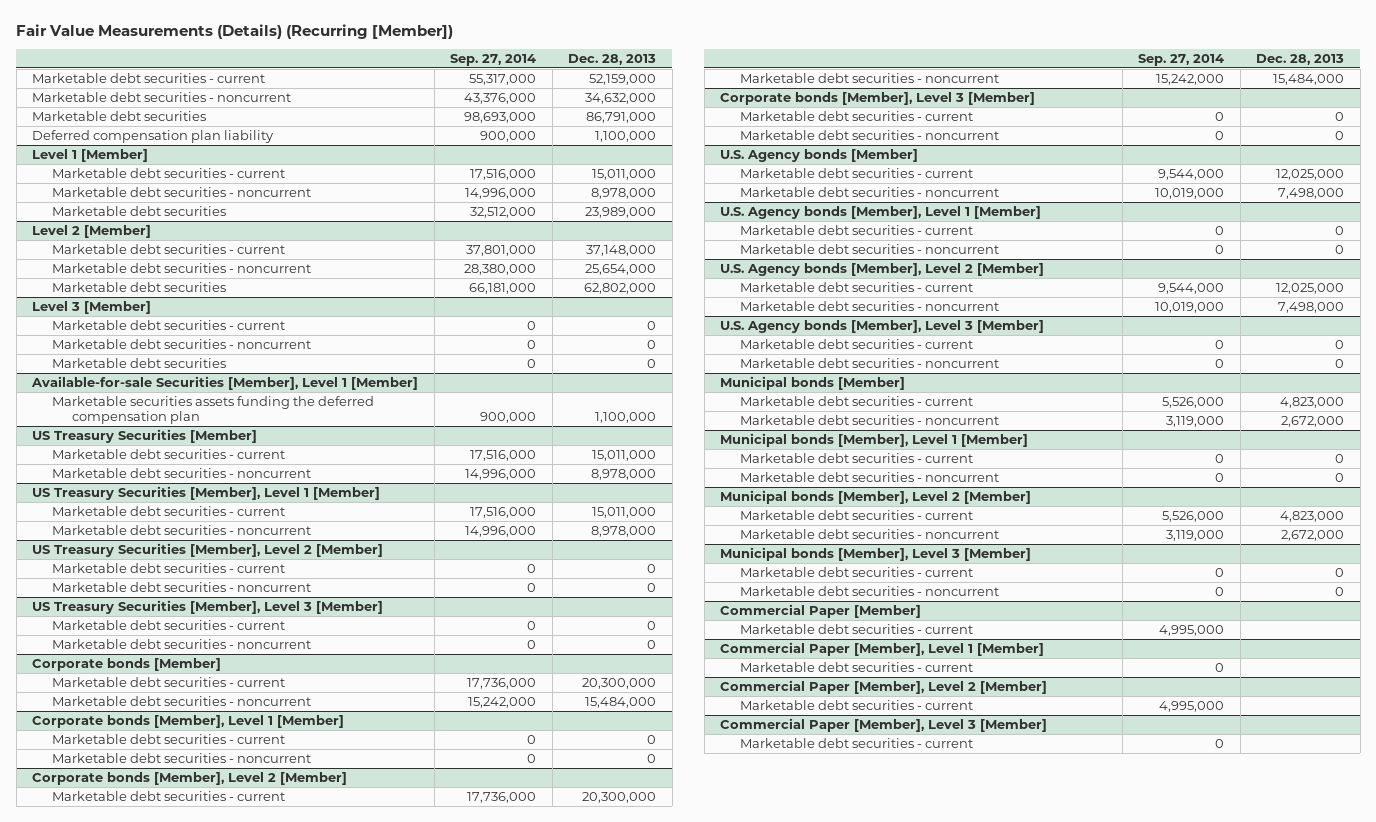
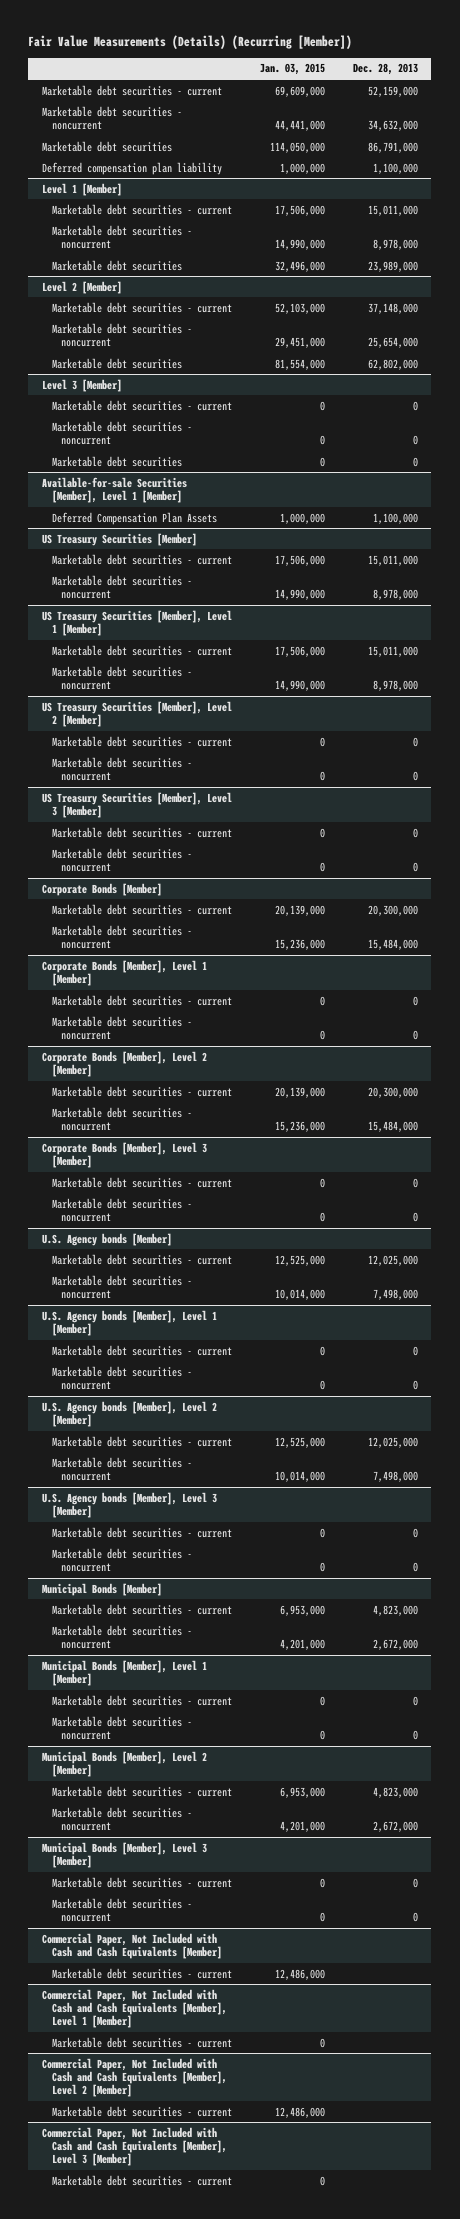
[450,53,537,66] Sep. 27, 2014 -> none
none -> [259,63,325,76] Jan. 03, 2015
[51,395,374,425] Marketable securities assets funding the deferred compensation plan -> [51,511,217,525] Deferred Compensation Plan Assets
[32,657,222,671] Corporate bonds [Member] -> [42,882,163,896] Corporate Bonds [Member]
[32,714,345,728] Corporate bonds [Member], Level 1 [Member] -> [42,959,208,987] Corporate Bonds [Member], Level 1 [Member]
[32,771,348,785] Corporate bonds [Member], Level 2 [Member] -> [42,1050,208,1078] Corporate Bonds [Member], Level 2 [Member]
[720,91,1036,105] Corporate bonds [Member], Level 3 [Member] -> [42,1141,208,1169] Corporate Bonds [Member], Level 3 [Member]
[720,375,906,390] Municipal bonds [Member] -> [42,1582,163,1596] Municipal Bonds [Member]
[720,432,1029,447] Municipal bonds [Member], Level 1 [Member] -> [42,1659,208,1687] Municipal Bonds [Member], Level 1 [Member]
[720,489,1032,504] Municipal bonds [Member], Level 2 [Member] -> [42,1750,208,1778] Municipal Bonds [Member], Level 2 [Member]
[720,546,1032,561] Municipal bonds [Member], Level 3 [Member] -> [42,1841,208,1869] Municipal Bonds [Member], Level 3 [Member]
[720,603,922,618] Commercial Paper [Member] -> none
none -> [42,1932,222,1960] Commercial Paper, Not Included with Cash and Cash Equivalents [Member]
[720,641,1045,656] Commercial Paper [Member], Level 1 [Member] -> none
none -> [42,1988,227,2029] Commercial Paper, Not Included with Cash and Cash Equivalents [Member], Level 1 [Member]
[720,679,1048,694] Commercial Paper [Member], Level 2 [Member] -> none
none -> [42,2057,227,2098] Commercial Paper, Not Included with Cash and Cash Equivalents [Member], Level 2 [Member]
[720,717,1048,732] Commercial Paper [Member], Level 3 [Member] -> none
none -> [42,2126,227,2167] Commercial Paper, Not Included with Cash and Cash Equivalents [Member], Level 3 [Member]

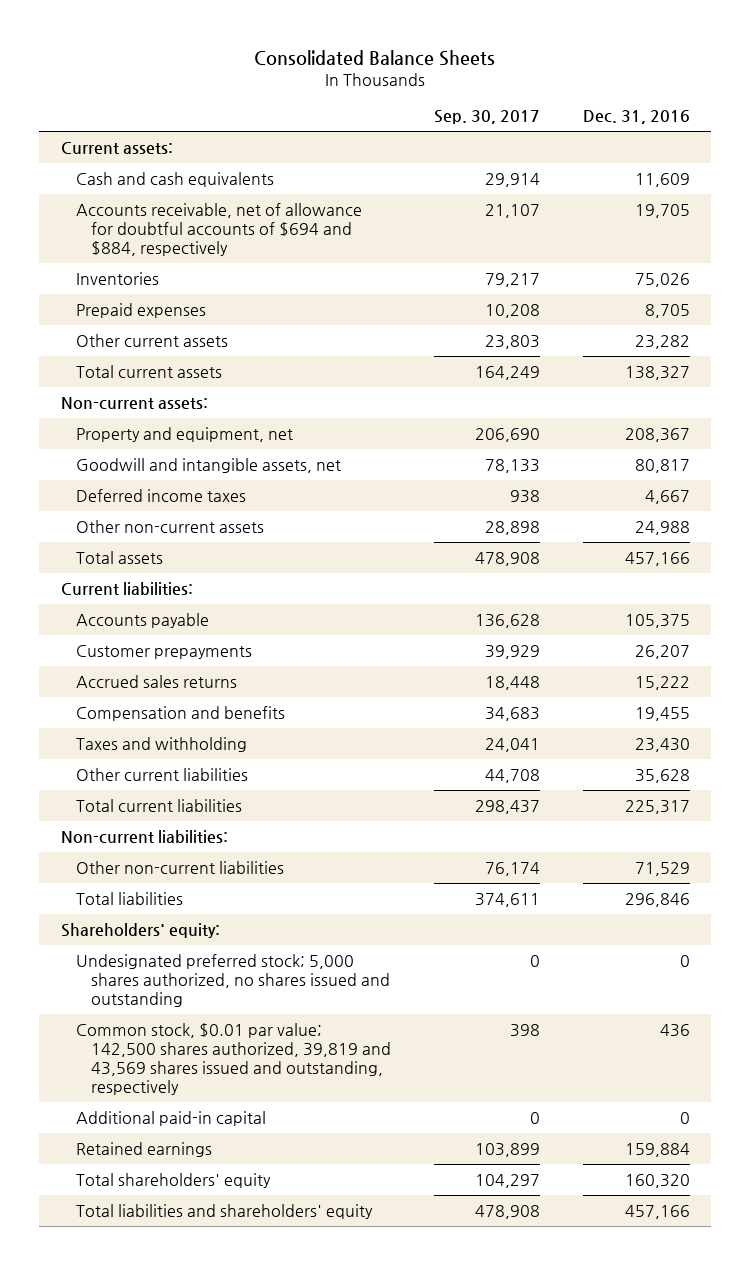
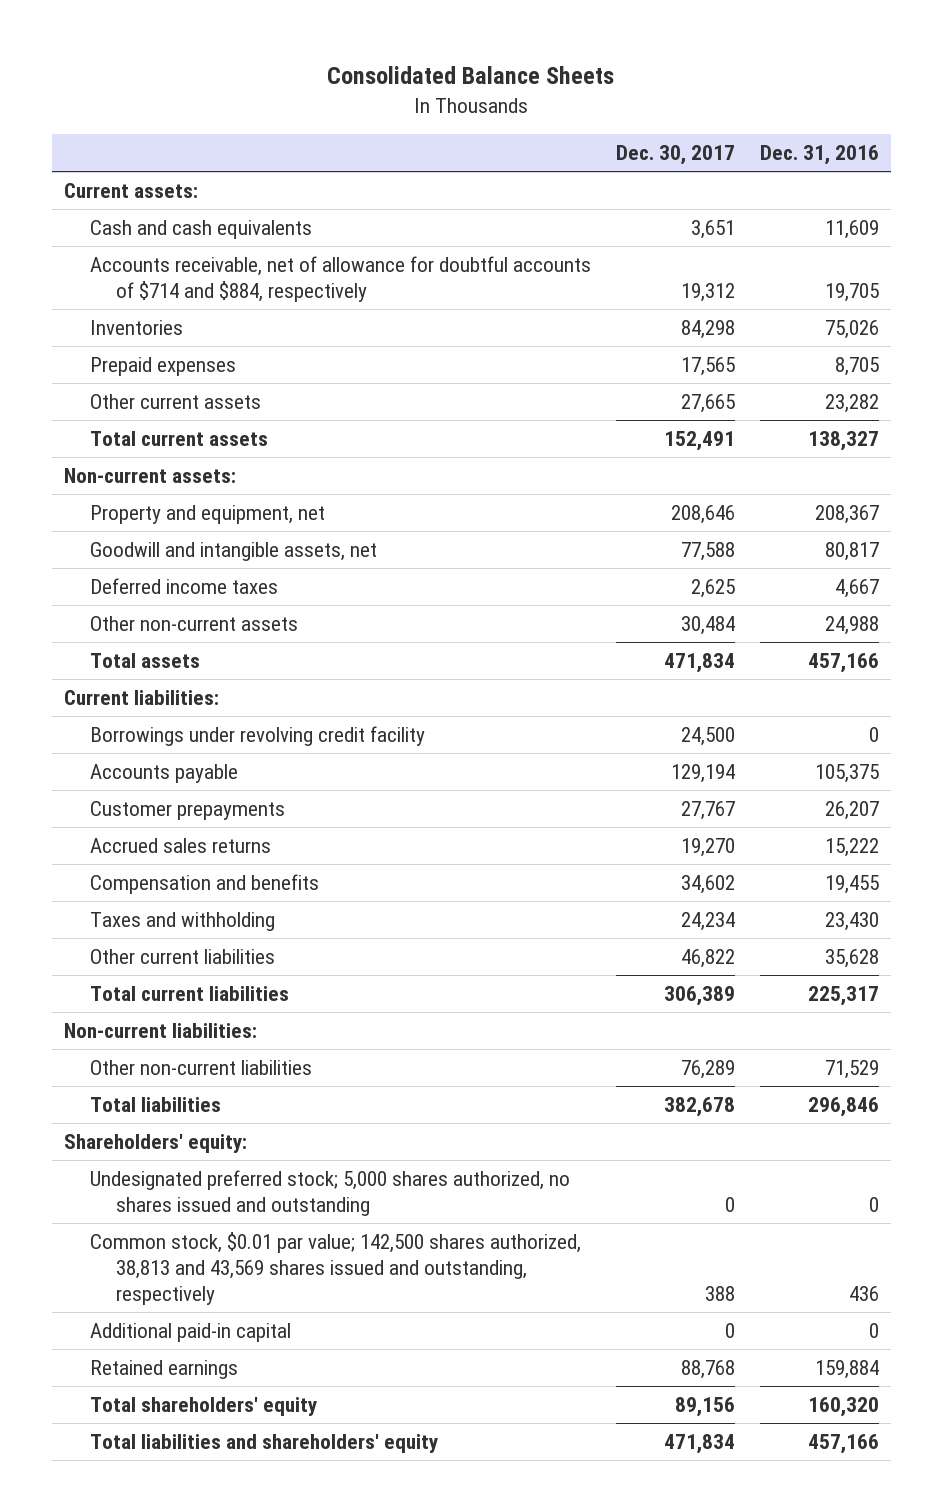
[433,110,540,125] Sep. 30, 2017 -> none
none -> [615,144,735,165] Dec. 30, 2017
[75,202,362,256] Accounts receivable, net of allowance for doubtful accounts of $694 and $884, respectively -> [89,256,591,303] Accounts receivable, net of allowance for doubtful accounts of $714 and $884, respectively
none -> [89,726,425,747] Borrowings under revolving credit facility
[75,1022,391,1095] Common stock, $0.01 par value; 142,500 shares authorized, 39,819 and 43,569 shares issued and outstanding, respectively -> [89,1232,581,1305] Common stock, $0.01 par value; 142,500 shares authorized, 38,813 and 43,569 shares issued and outstanding, respectively

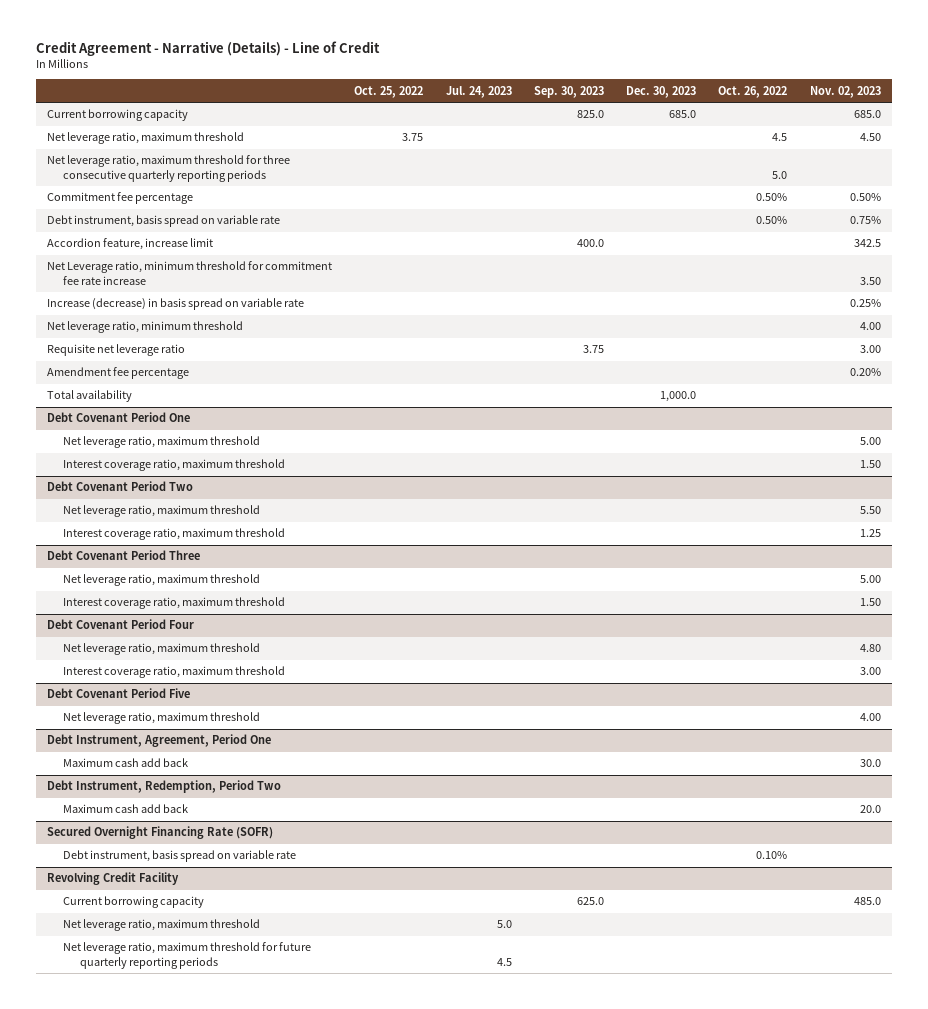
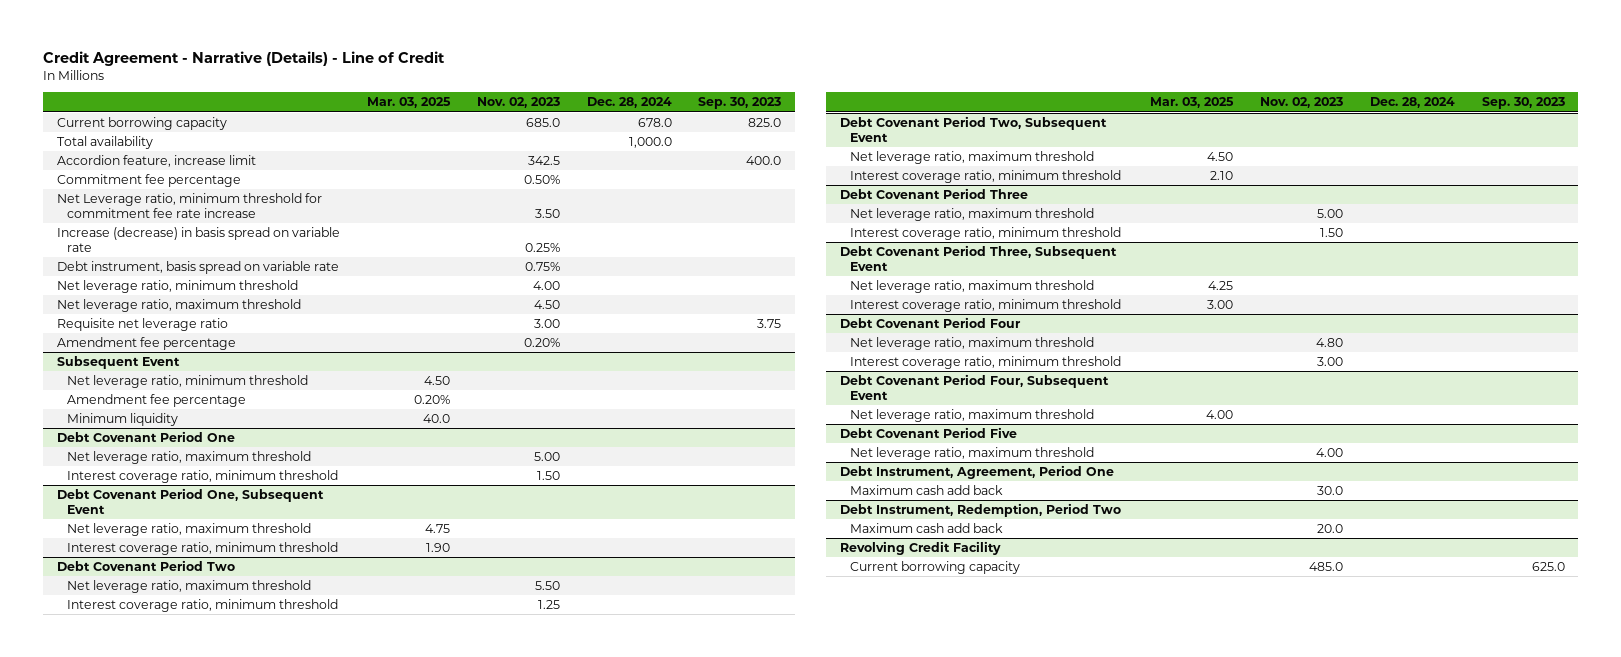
[354,85,424,98] Oct. 25, 2022 -> none
[445,85,512,98] Jul. 24, 2023 -> none
[626,85,697,98] Dec. 30, 2023 -> none
[718,85,788,98] Oct. 26, 2022 -> none
none -> [366,97,451,109] Mar. 03, 2025
none -> [586,97,672,109] Dec. 28, 2024
[46,155,290,182] Net leverage ratio, maximum threshold for three consecutive quarterly reporting periods -> none
[46,390,132,403] Total availability -> [56,135,153,149] Total availability
[46,192,193,205] Commitment fee percentage -> [56,173,241,187] Commitment fee percentage
[46,215,280,228] Debt instrument, basis spread on variable rate -> [56,260,339,274] Debt instrument, basis spread on variable rate
[46,132,244,145] Net leverage ratio, maximum threshold -> [56,298,301,312] Net leverage ratio, maximum threshold
none -> [56,355,180,369] Subsequent Event
none -> [67,374,309,388] Net leverage ratio, minimum threshold
none -> [67,393,247,407] Amendment fee percentage
none -> [67,412,179,426] Minimum liquidity
[63,459,286,472] Interest coverage ratio, maximum threshold -> [67,469,339,483] Interest coverage ratio, minimum threshold
none -> [56,487,324,515] Debt Covenant Period One, Subsequent Event
none -> [67,522,312,536] Net leverage ratio, maximum threshold
none -> [67,541,339,555] Interest coverage ratio, minimum threshold
[63,528,286,541] Interest coverage ratio, maximum threshold -> [67,598,339,612] Interest coverage ratio, minimum threshold
none -> [839,115,1107,143] Debt Covenant Period Two, Subsequent Event
none -> [850,150,1095,164] Net leverage ratio, maximum threshold
none -> [850,169,1122,183] Interest coverage ratio, minimum threshold
[63,597,286,610] Interest coverage ratio, maximum threshold -> [850,226,1122,240] Interest coverage ratio, minimum threshold
none -> [839,244,1117,272] Debt Covenant Period Three, Subsequent Event
none -> [850,279,1095,293] Net leverage ratio, maximum threshold
none -> [850,298,1122,312] Interest coverage ratio, minimum threshold
[63,666,286,679] Interest coverage ratio, maximum threshold -> [850,355,1122,369] Interest coverage ratio, minimum threshold
none -> [839,373,1109,401] Debt Covenant Period Four, Subsequent Event
none -> [850,408,1095,422] Net leverage ratio, maximum threshold
[46,826,273,840] Secured Overnight Financing Rate (SOFR) -> none
[63,850,297,863] Debt instrument, basis spread on variable rate -> none
[63,919,261,932] Net leverage ratio, maximum threshold -> none
[63,942,312,969] Net leverage ratio, maximum threshold for future quarterly reporting periods -> none

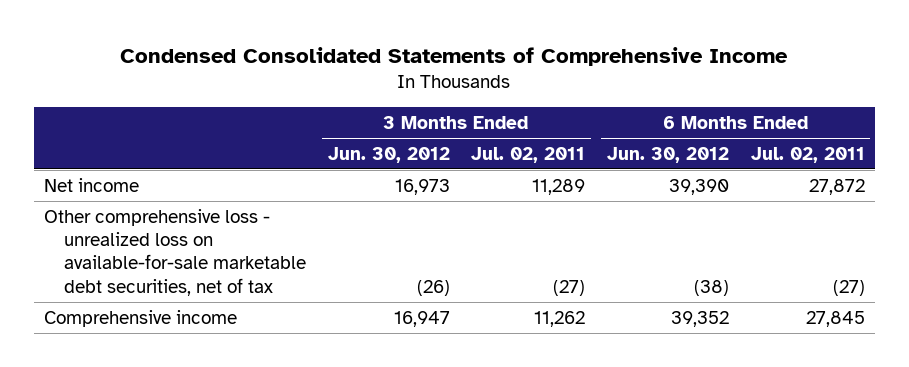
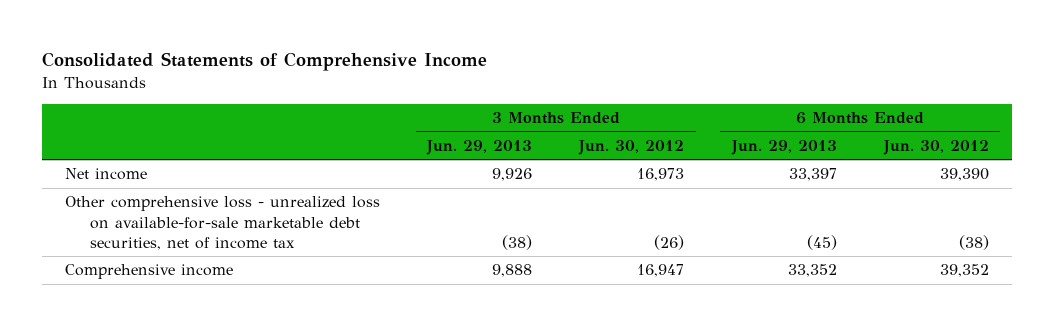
[120,46,789,66] Condensed Consolidated Statements of Comprehensive Income -> [41,52,487,72] Consolidated Statements of Comprehensive Income
[471,146,586,163] Jul. 02, 2011 -> none
[750,146,865,163] Jul. 02, 2011 -> none
none -> [426,140,533,156] Jun. 29, 2013
none -> [730,140,837,156] Jun. 29, 2013
[44,208,307,296] Other comprehensive loss - unrealized loss on available-for-sale marketable debt securities, net of tax -> [65,196,381,250] Other comprehensive loss - unrealized loss on available-for-sale marketable debt securities, net of income tax

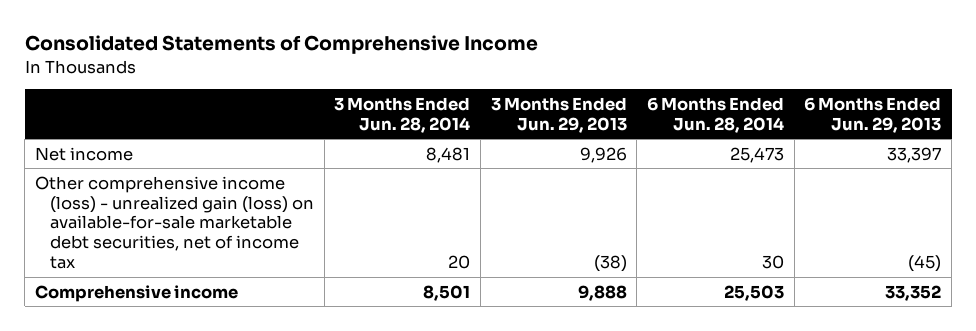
[578,140,685,156] Jun. 30, 2012 -> none
[882,140,989,156] Jun. 30, 2012 -> none
none -> [334,96,471,133] 3 Months Ended Jun. 28, 2014
none -> [647,96,785,133] 6 Months Ended Jun. 28, 2014
[65,196,381,250] Other comprehensive loss - unrealized loss on available-for-sale marketable debt securities, net of income tax -> [34,175,315,270] Other comprehensive income (loss) - unrealized gain (loss) on available-for-sale marketable debt securities, net of income tax

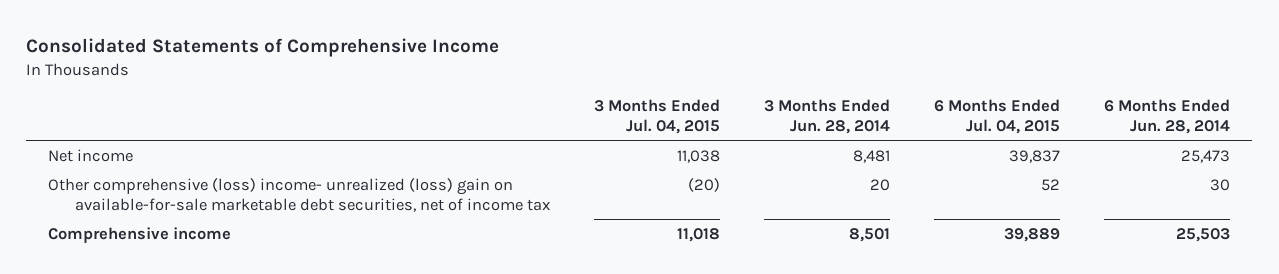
[490,96,627,133] 3 Months Ended Jun. 29, 2013 -> none
[804,96,942,133] 6 Months Ended Jun. 29, 2013 -> none
none -> [593,98,720,134] 3 Months Ended Jul. 04, 2015
none -> [934,98,1061,134] 6 Months Ended Jul. 04, 2015
[34,175,315,270] Other comprehensive income (loss) - unrealized gain (loss) on available-for-sale marketable debt securities, net of income tax -> [48,177,550,212] Other comprehensive (loss) income- unrealized (loss) gain on available-for-sale marketable debt securities, net of income tax

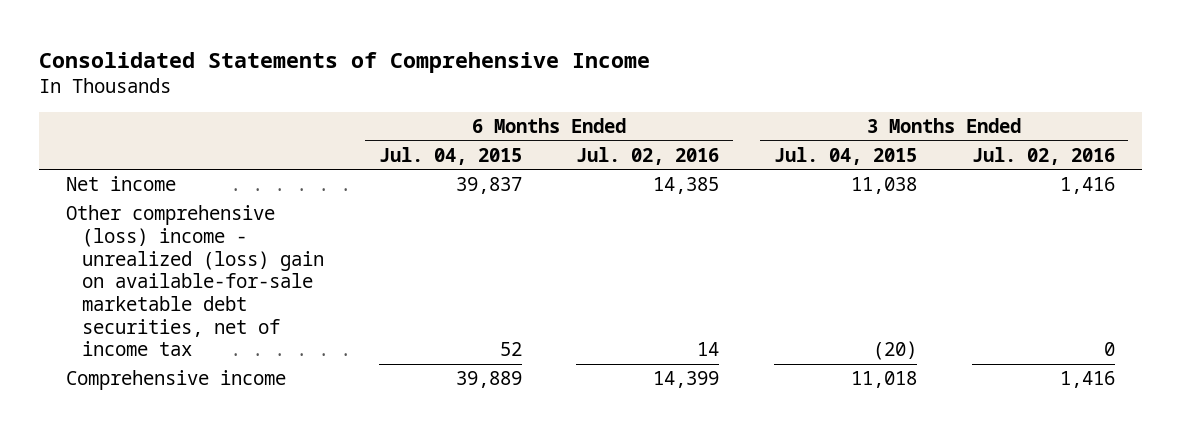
[763,98,890,134] 3 Months Ended Jun. 28, 2014 -> none
[1104,98,1231,134] 6 Months Ended Jun. 28, 2014 -> none
none -> [576,146,720,165] Jul. 02, 2016
none -> [971,146,1115,165] Jul. 02, 2016
[48,177,550,212] Other comprehensive (loss) income- unrealized (loss) gain on available-for-sale marketable debt securities, net of income tax -> [65,205,325,357] Other comprehensive (loss) income - unrealized (loss) gain on available-for-sale marketable debt securities, net of income tax

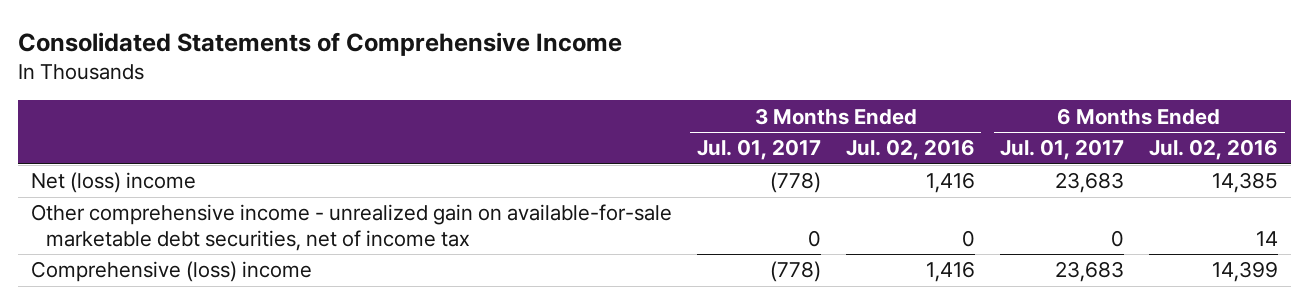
[378,146,522,165] Jul. 04, 2015 -> none
[774,146,918,165] Jul. 04, 2015 -> none
none -> [696,139,821,161] Jul. 01, 2017
none -> [1000,139,1125,161] Jul. 01, 2017
[65,176,176,192] Net income -> [30,172,196,194] Net (loss) income
[65,205,325,357] Other comprehensive (loss) income - unrealized (loss) gain on available-for-sale marketable debt securities, net of income tax -> [30,204,672,251] Other comprehensive income - unrealized gain on available-for-sale marketable debt securities, net of income tax
[65,370,286,391] Comprehensive income -> [30,261,312,283] Comprehensive (loss) income

